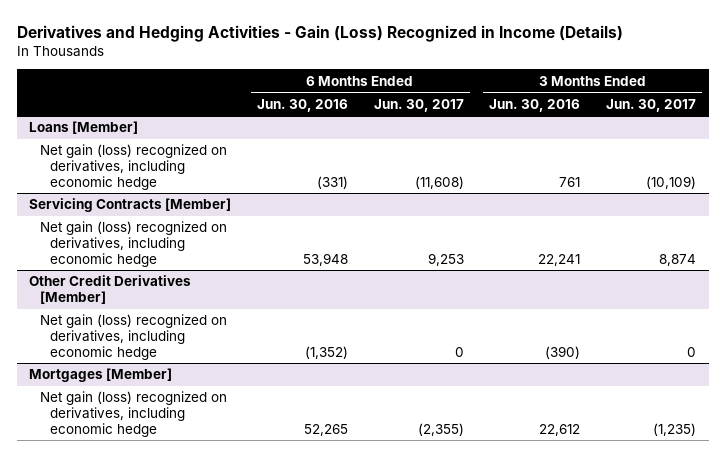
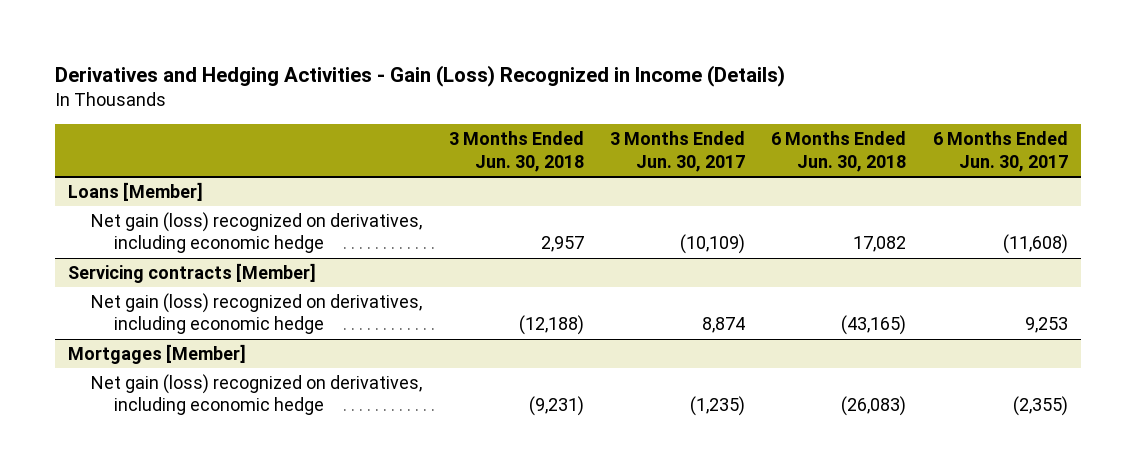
[257,98,349,112] Jun. 30, 2016 -> none
[489,98,581,112] Jun. 30, 2016 -> none
none -> [448,131,584,172] 3 Months Ended Jun. 30, 2018
none -> [771,131,907,172] 6 Months Ended Jun. 30, 2018
[29,198,232,213] Servicing Contracts [Member] -> [68,262,317,283] Servicing contracts [Member]
[29,275,192,304] Other Credit Derivatives [Member] -> none
[39,314,227,360] Net gain (loss) recognized on derivatives, including economic hedge -> none

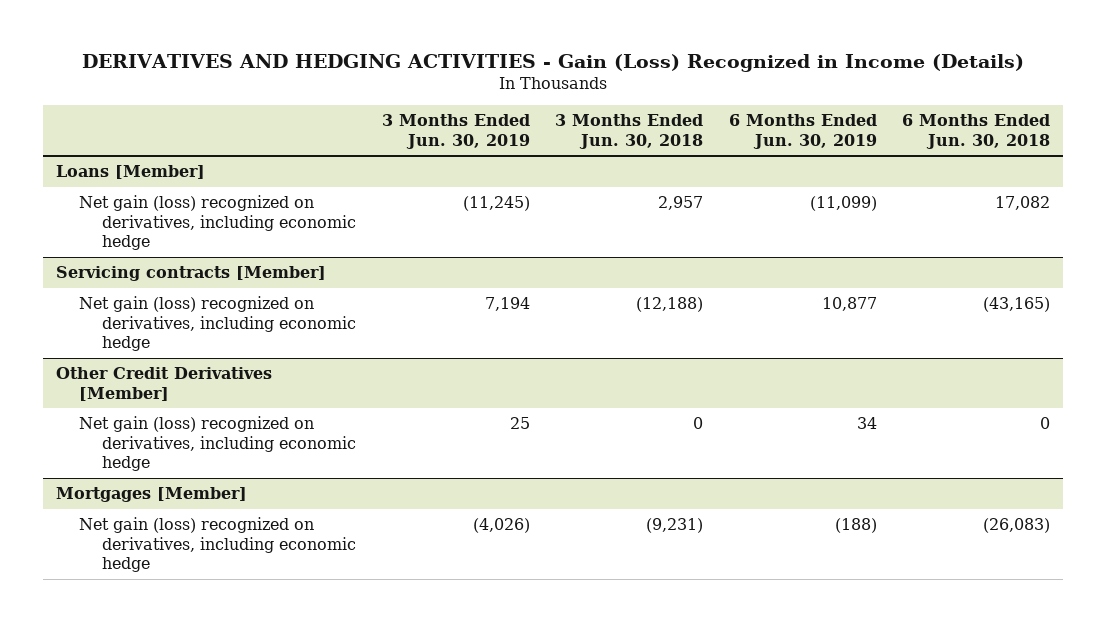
[54,65,785,88] Derivatives and Hedging Activities - Gain (Loss) Recognized in Income (Details) -> [82,53,1025,72] DERIVATIVES AND HEDGING ACTIVITIES - Gain (Loss) Recognized in Income (Details)
[610,131,746,172] 3 Months Ended Jun. 30, 2017 -> none
[932,131,1068,172] 6 Months Ended Jun. 30, 2017 -> none
none -> [381,114,530,149] 3 Months Ended Jun. 30, 2019
none -> [728,114,877,149] 6 Months Ended Jun. 30, 2019
none -> [55,367,272,401] Other Credit Derivatives [Member]
none -> [78,416,356,472] Net gain (loss) recognized on derivatives, including economic hedge

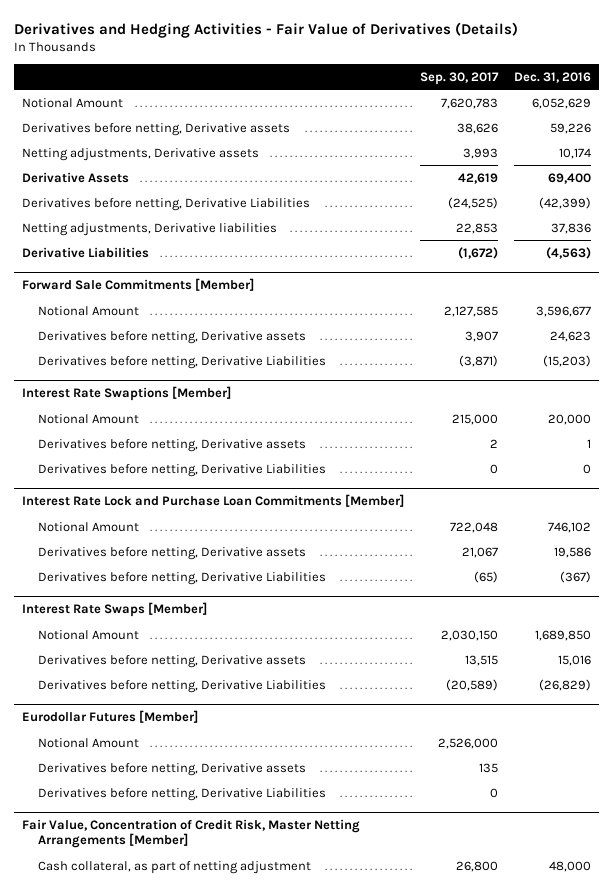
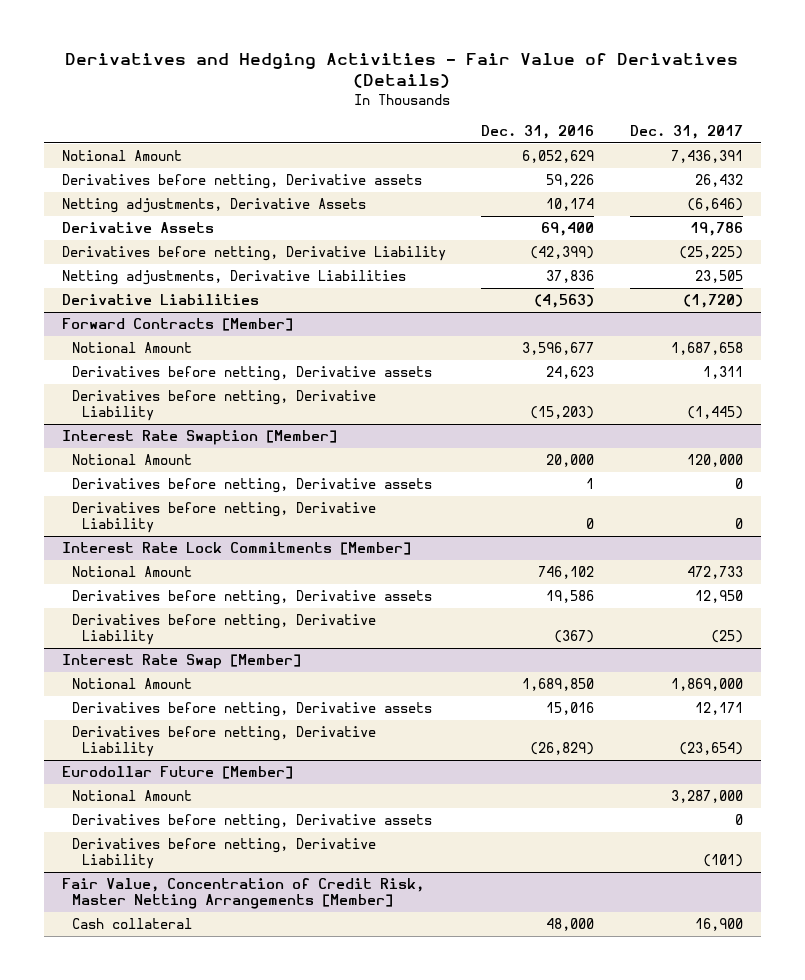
[420,71,500,85] Sep. 30, 2017 -> none
none -> [630,124,744,139] Dec. 31, 2017
[21,147,259,161] Netting adjustments, Derivative assets -> [61,198,366,214] Netting adjustments, Derivative Assets
[21,197,310,211] Derivatives before netting, Derivative Liabilities -> [61,246,446,262] Derivatives before netting, Derivative Liability
[21,222,277,236] Netting adjustments, Derivative liabilities -> [61,270,406,286] Netting adjustments, Derivative Liabilities
[21,278,254,292] Forward Sale Commitments [Member] -> [61,318,293,332] Forward Contracts [Member]
[37,355,326,369] Derivatives before netting, Derivative Liabilities -> [71,390,376,421] Derivatives before netting, Derivative Liability
[21,386,231,402] Interest Rate Swaptions [Member] -> [61,430,337,446] Interest Rate Swaption [Member]
[37,463,326,477] Derivatives before netting, Derivative Liabilities -> [71,502,376,533] Derivatives before netting, Derivative Liability
[21,494,404,508] Interest Rate Lock and Purchase Loan Commitments [Member] -> [61,542,411,556] Interest Rate Lock Commitments [Member]
[37,571,326,585] Derivatives before netting, Derivative Liabilities -> [71,614,376,645] Derivatives before netting, Derivative Liability
[21,602,207,618] Interest Rate Swaps [Member] -> [61,654,301,670] Interest Rate Swap [Member]
[37,679,326,693] Derivatives before netting, Derivative Liabilities -> [71,726,376,757] Derivatives before netting, Derivative Liability
[21,710,198,724] Eurodollar Futures [Member] -> [61,766,293,780] Eurodollar Future [Member]
[37,787,326,801] Derivatives before netting, Derivative Liabilities -> [71,838,376,869] Derivatives before netting, Derivative Liability
[37,860,311,874] Cash collateral, as part of netting adjustment -> [71,918,192,930] Cash collateral

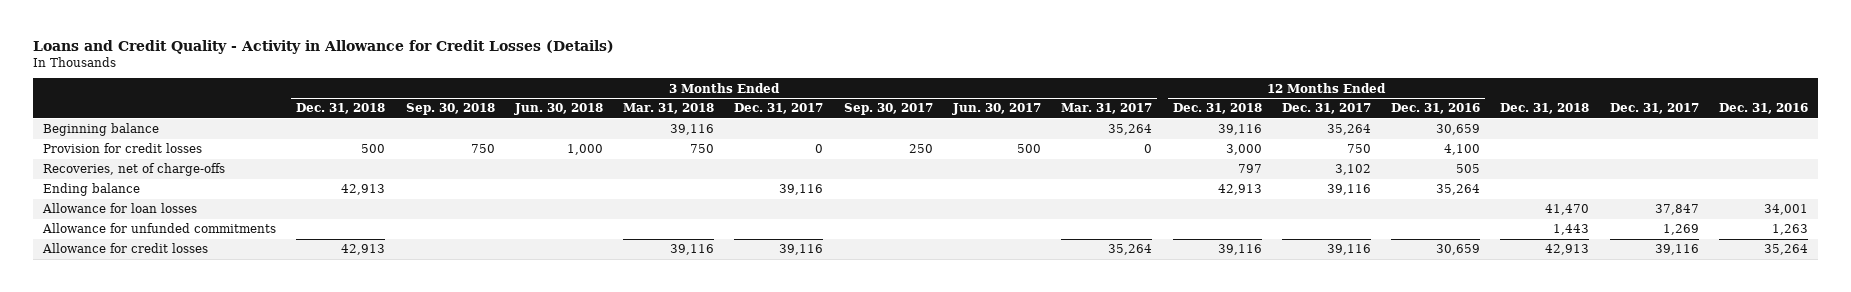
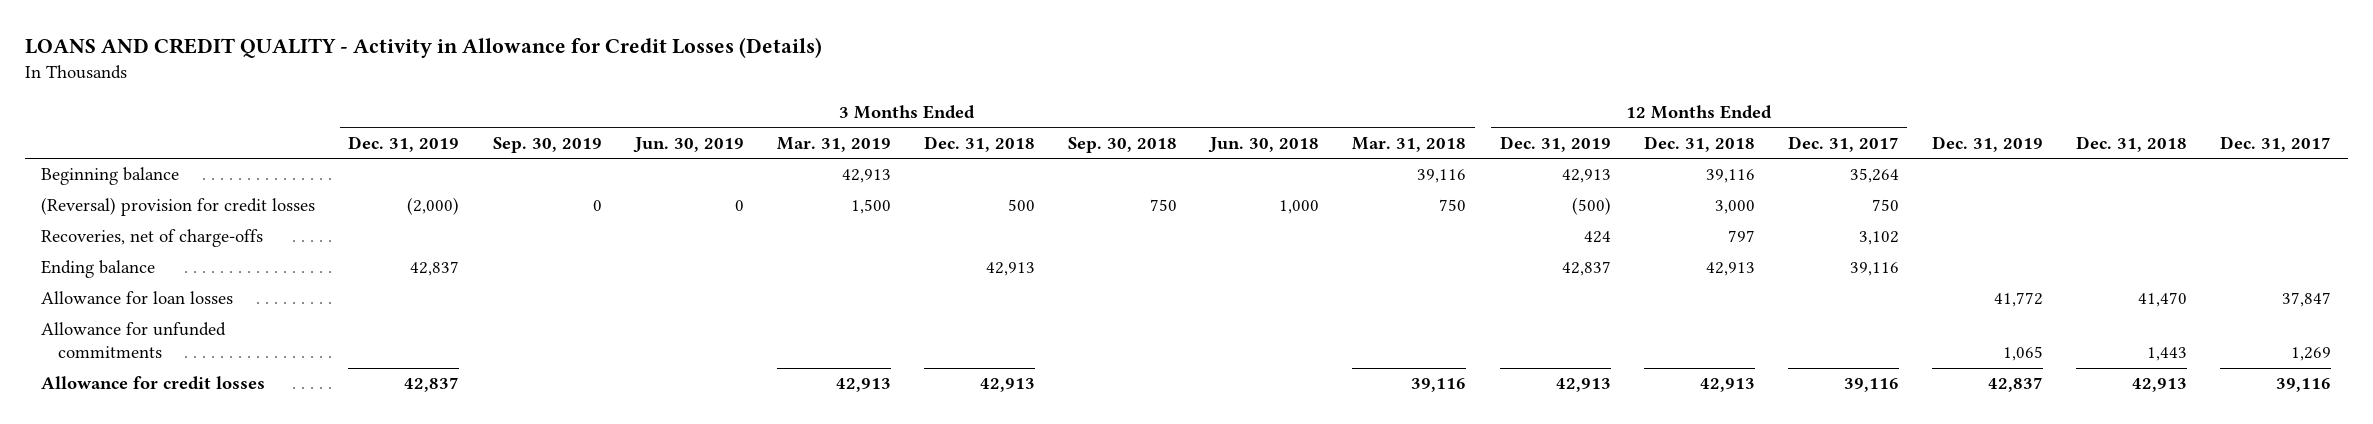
[32,40,614,55] Loans and Credit Quality - Activity in Allowance for Credit Losses (Details) -> [24,37,822,59] LOANS AND CREDIT QUALITY - Activity in Allowance for Credit Losses (Details)
[734,103,824,115] Dec. 31, 2017 -> none
[843,103,933,116] Sep. 30, 2017 -> none
[952,103,1042,116] Jun. 30, 2017 -> none
[1061,103,1153,115] Mar. 31, 2017 -> none
[1391,103,1481,115] Dec. 31, 2016 -> none
[1719,103,1809,115] Dec. 31, 2016 -> none
none -> [348,135,460,152] Dec. 31, 2019
none -> [492,136,602,153] Sep. 30, 2019
none -> [632,136,744,153] Jun. 30, 2019
none -> [776,136,891,152] Mar. 31, 2019
none -> [1499,135,1611,152] Dec. 31, 2019
none -> [1931,135,2043,152] Dec. 31, 2019
[43,143,203,154] Provision for credit losses -> [41,197,316,217] (Reversal) provision for credit losses
[1217,244,1262,256] 39,116 -> [1699,378,1755,393] 42,913

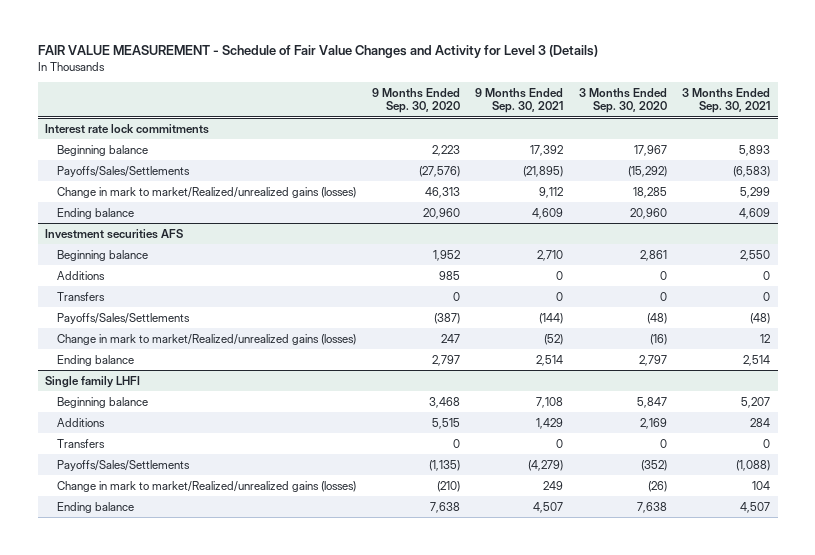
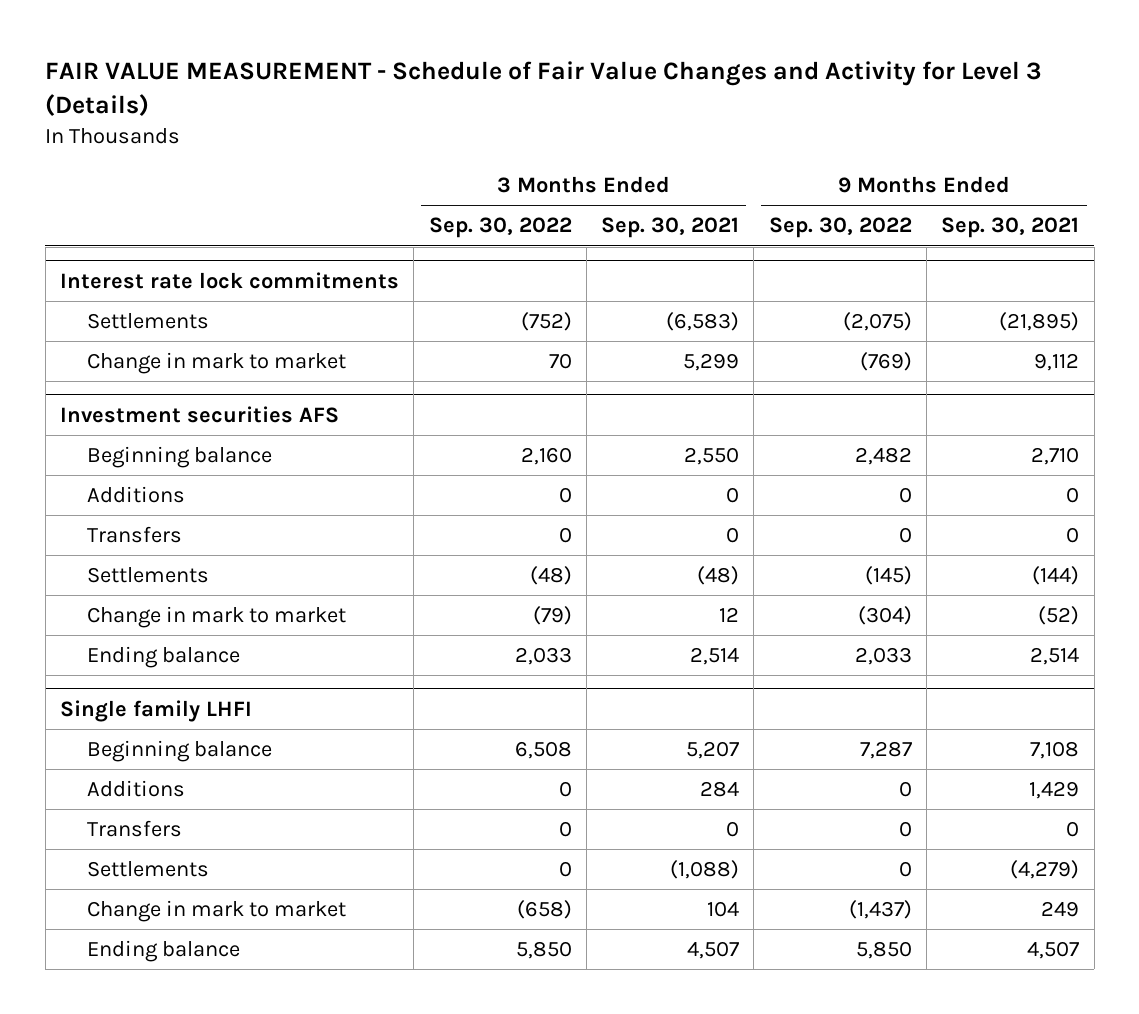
[371,87,460,114] 9 Months Ended Sep. 30, 2020 -> none
[578,87,667,114] 3 Months Ended Sep. 30, 2020 -> none
none -> [428,217,572,239] Sep. 30, 2022
none -> [768,217,912,239] Sep. 30, 2022
[57,144,149,156] Beginning balance -> none
[57,207,135,219] Ending balance -> none
[57,165,191,177] Payoffs/Sales/Settlements -> [86,313,209,330] Settlements
[57,186,357,198] Change in mark to market/Realized/unrealized gains (losses) -> [86,352,346,375] Change in mark to market
[57,312,191,324] Payoffs/Sales/Settlements -> [86,567,209,584] Settlements
[57,333,357,345] Change in mark to market/Realized/unrealized gains (losses) -> [86,606,346,629] Change in mark to market
[57,459,191,471] Payoffs/Sales/Settlements -> [86,861,209,878] Settlements
[57,480,357,492] Change in mark to market/Realized/unrealized gains (losses) -> [86,900,346,923] Change in mark to market

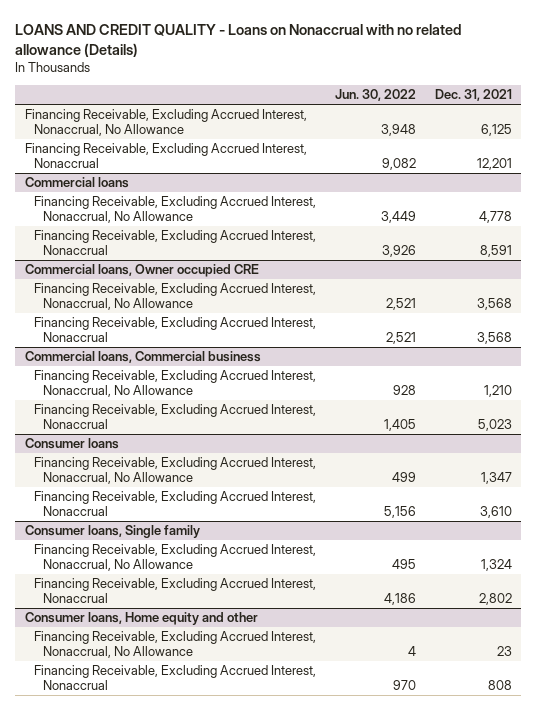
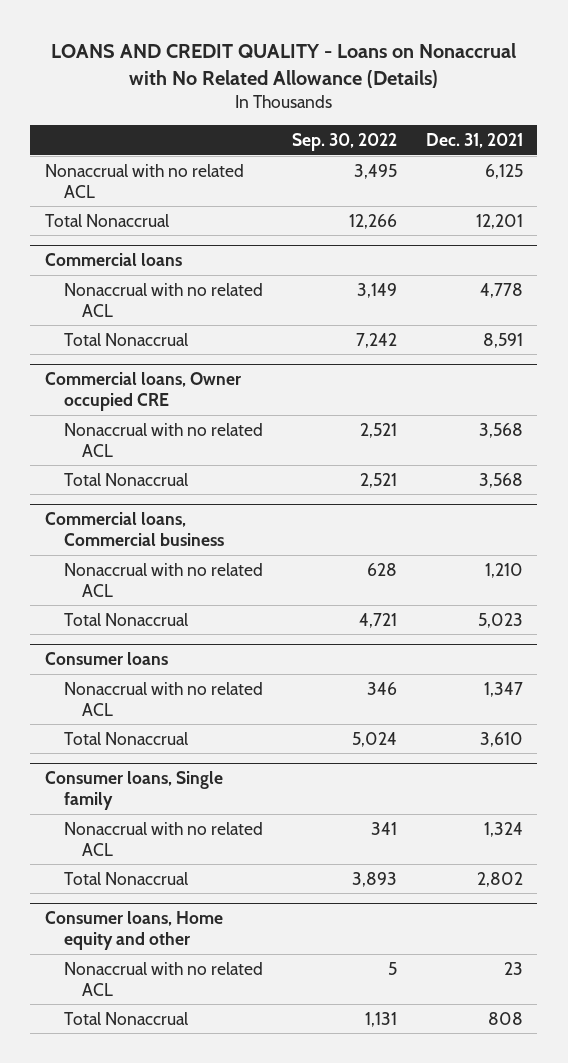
[15,24,463,58] LOANS AND CREDIT QUALITY - Loans on Nonaccrual with no related allowance (Details) -> [50,42,516,88] LOANS AND CREDIT QUALITY - Loans on Nonaccrual with No Related Allowance (Details)
[335,89,417,102] Jun. 30, 2022 -> none
none -> [291,133,397,152] Sep. 30, 2022
[24,109,307,136] Financing Receivable, Excluding Accrued Interest, Nonaccrual, No Allowance -> [45,163,245,198] Nonaccrual with no related ACL
[24,143,307,168] Financing Receivable, Excluding Accrued Interest, Nonaccrual -> [45,213,170,227] Total Nonaccrual
[34,196,317,223] Financing Receivable, Excluding Accrued Interest, Nonaccrual, No Allowance -> [63,282,263,317] Nonaccrual with no related ACL
[34,230,317,255] Financing Receivable, Excluding Accrued Interest, Nonaccrual -> [63,332,188,346] Total Nonaccrual
[34,283,317,310] Financing Receivable, Excluding Accrued Interest, Nonaccrual, No Allowance -> [63,422,263,457] Nonaccrual with no related ACL
[34,317,317,342] Financing Receivable, Excluding Accrued Interest, Nonaccrual -> [63,472,188,486] Total Nonaccrual
[34,370,317,397] Financing Receivable, Excluding Accrued Interest, Nonaccrual, No Allowance -> [63,562,263,597] Nonaccrual with no related ACL
[34,404,317,429] Financing Receivable, Excluding Accrued Interest, Nonaccrual -> [63,612,188,626] Total Nonaccrual
[34,457,317,484] Financing Receivable, Excluding Accrued Interest, Nonaccrual, No Allowance -> [63,681,263,716] Nonaccrual with no related ACL
[34,491,317,516] Financing Receivable, Excluding Accrued Interest, Nonaccrual -> [63,731,188,745] Total Nonaccrual
[34,544,317,571] Financing Receivable, Excluding Accrued Interest, Nonaccrual, No Allowance -> [63,821,263,856] Nonaccrual with no related ACL
[34,578,317,603] Financing Receivable, Excluding Accrued Interest, Nonaccrual -> [63,871,188,885] Total Nonaccrual
[34,631,317,658] Financing Receivable, Excluding Accrued Interest, Nonaccrual, No Allowance -> [63,961,263,996] Nonaccrual with no related ACL
[34,665,317,690] Financing Receivable, Excluding Accrued Interest, Nonaccrual -> [63,1011,188,1025] Total Nonaccrual

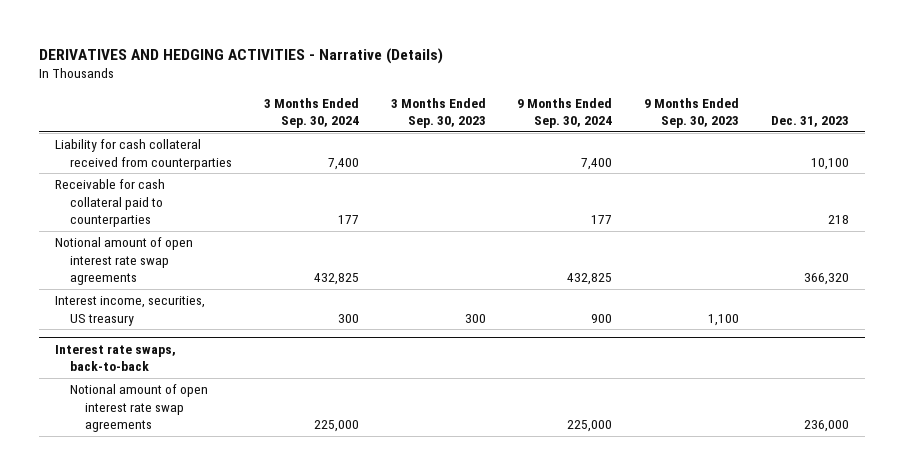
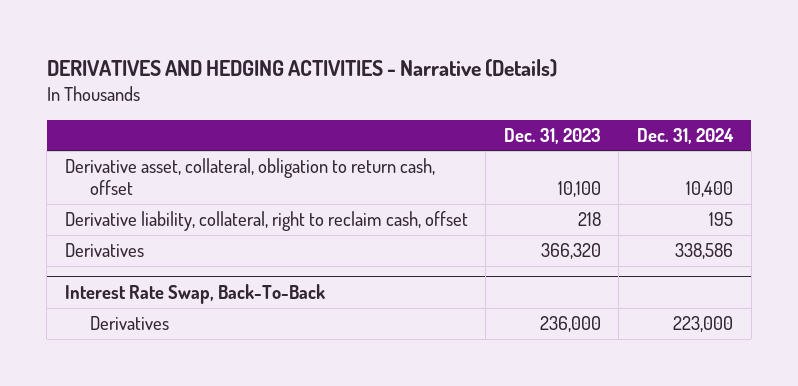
[263,97,359,129] 3 Months Ended Sep. 30, 2024 -> none
[390,97,486,129] 3 Months Ended Sep. 30, 2023 -> none
[517,97,613,129] 9 Months Ended Sep. 30, 2024 -> none
[644,97,740,129] 9 Months Ended Sep. 30, 2023 -> none
none -> [636,127,734,144] Dec. 31, 2024
[54,296,205,326] Interest income, securities, US treasury -> none
[54,139,232,170] Liability for cash collateral received from counterparties -> [64,158,435,196] Derivative asset, collateral, obligation to return cash, offset
[54,179,165,228] Receivable for cash collateral paid to counterparties -> [64,211,468,232] Derivative liability, collateral, right to reclaim cash, offset
[54,237,193,286] Notional amount of open interest rate swap agreements -> [64,243,144,258] Derivatives
[54,344,176,372] Interest rate swaps, back-to-back -> [64,284,325,305] Interest Rate Swap, Back-To-Back
[69,384,208,433] Notional amount of open interest rate swap agreements -> [89,316,169,331] Derivatives

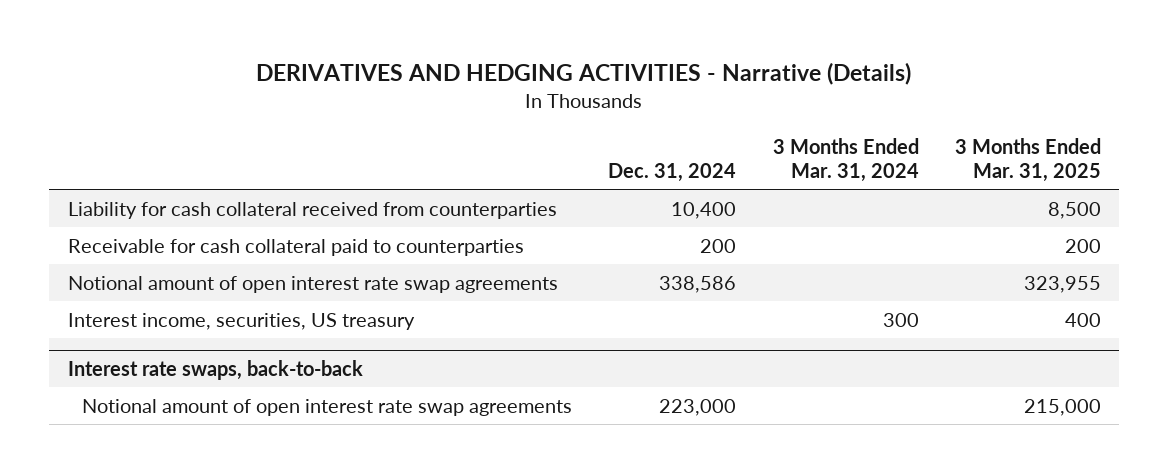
[503,127,601,144] Dec. 31, 2023 -> none
none -> [772,137,919,182] 3 Months Ended Mar. 31, 2024
none -> [955,137,1102,182] 3 Months Ended Mar. 31, 2025
[64,158,435,196] Derivative asset, collateral, obligation to return cash, offset -> [67,201,557,219] Liability for cash collateral received from counterparties
[64,211,468,232] Derivative liability, collateral, right to reclaim cash, offset -> [67,238,524,256] Receivable for cash collateral paid to counterparties
[708,212,733,227] 195 -> [700,238,737,253] 200
[64,243,144,258] Derivatives -> [67,275,558,293] Notional amount of open interest rate swap agreements
none -> [67,312,415,330] Interest income, securities, US treasury
[64,284,325,305] Interest Rate Swap, Back-To-Back -> [67,359,363,380] Interest rate swaps, back-to-back
[89,316,169,331] Derivatives -> [81,398,572,416] Notional amount of open interest rate swap agreements

